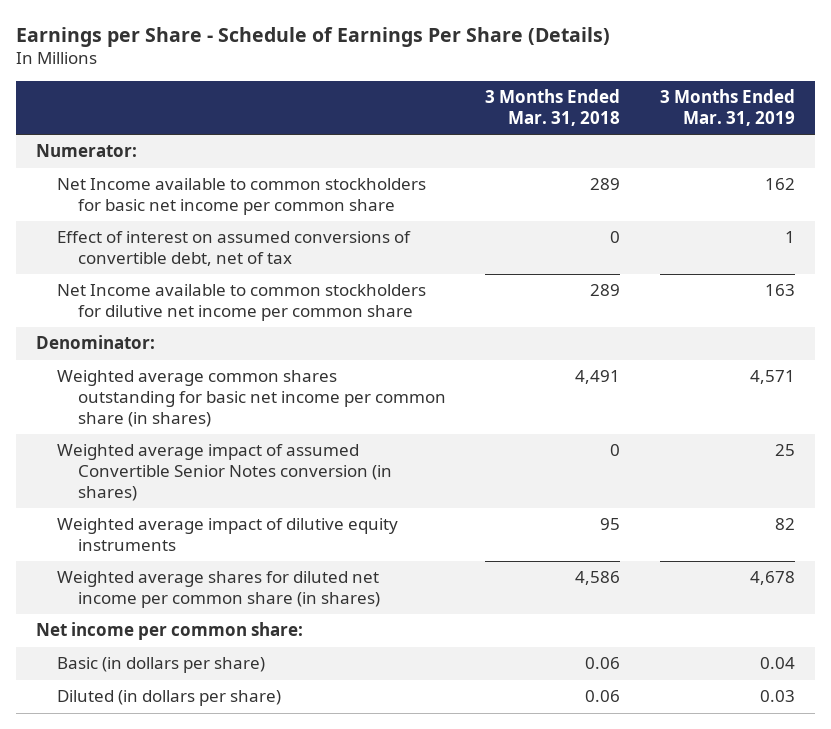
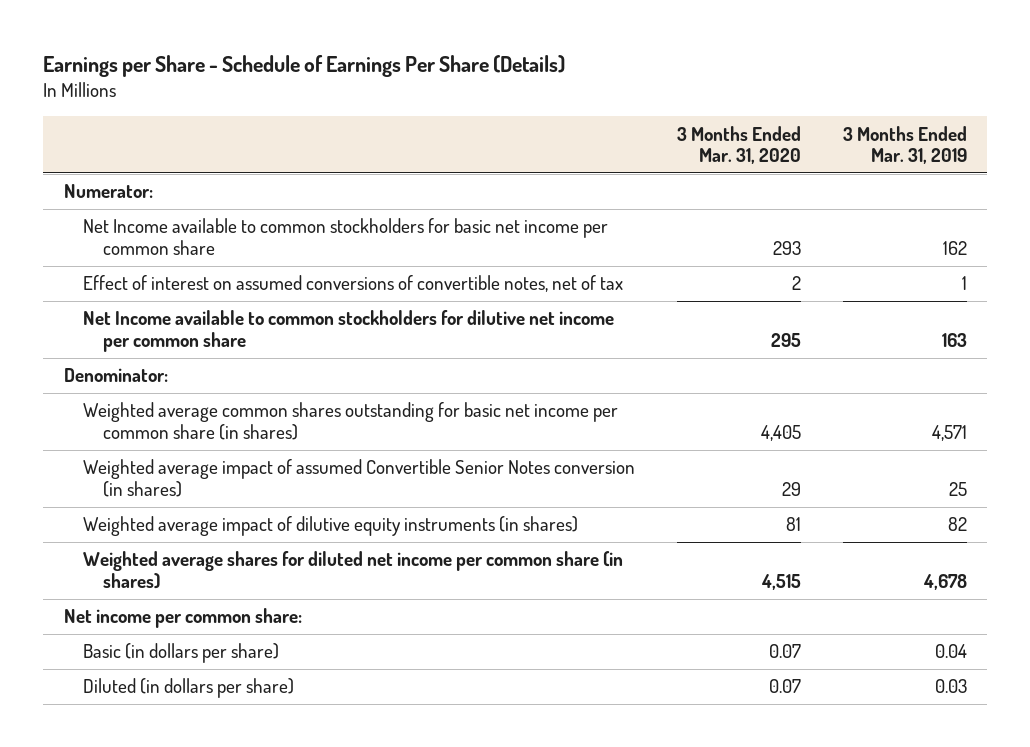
[485,89,621,127] 3 Months Ended Mar. 31, 2018 -> none
none -> [676,125,801,165] 3 Months Ended Mar. 31, 2020
[56,231,411,267] Effect of interest on assumed conversions of convertible debt, net of tax -> [83,275,624,293] Effect of interest on assumed conversions of convertible notes, net of tax
[56,518,398,552] Weighted average impact of dilutive equity instruments -> [83,516,579,537] Weighted average impact of dilutive equity instruments (in shares)

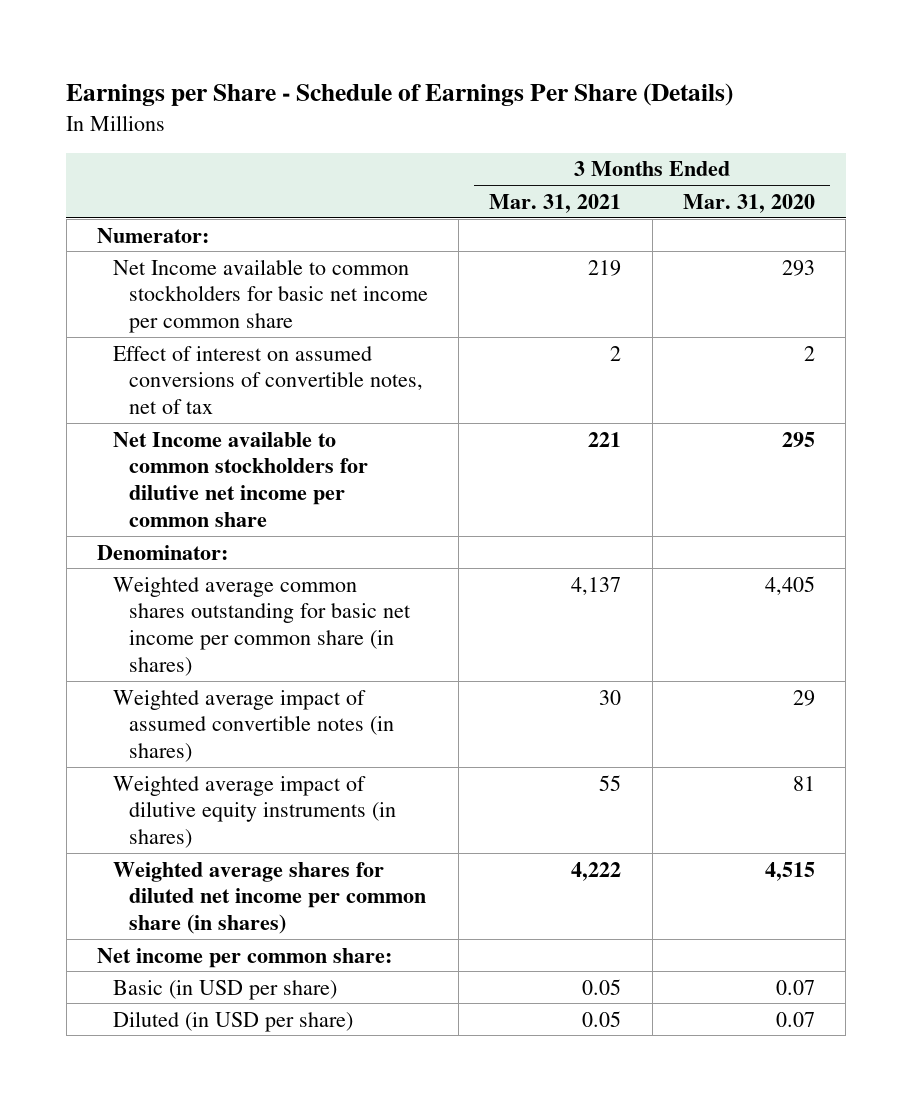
[842,125,967,165] 3 Months Ended Mar. 31, 2019 -> none
none -> [489,193,622,213] Mar. 31, 2021
[83,459,636,498] Weighted average impact of assumed Convertible Senior Notes conversion (in shares) -> [112,689,394,762] Weighted average impact of assumed convertible notes (in shares)
[83,643,280,664] Basic (in dollars per share) -> [112,979,337,1000] Basic (in USD per share)
[83,678,295,699] Diluted (in dollars per share) -> [112,1010,353,1032] Diluted (in USD per share)

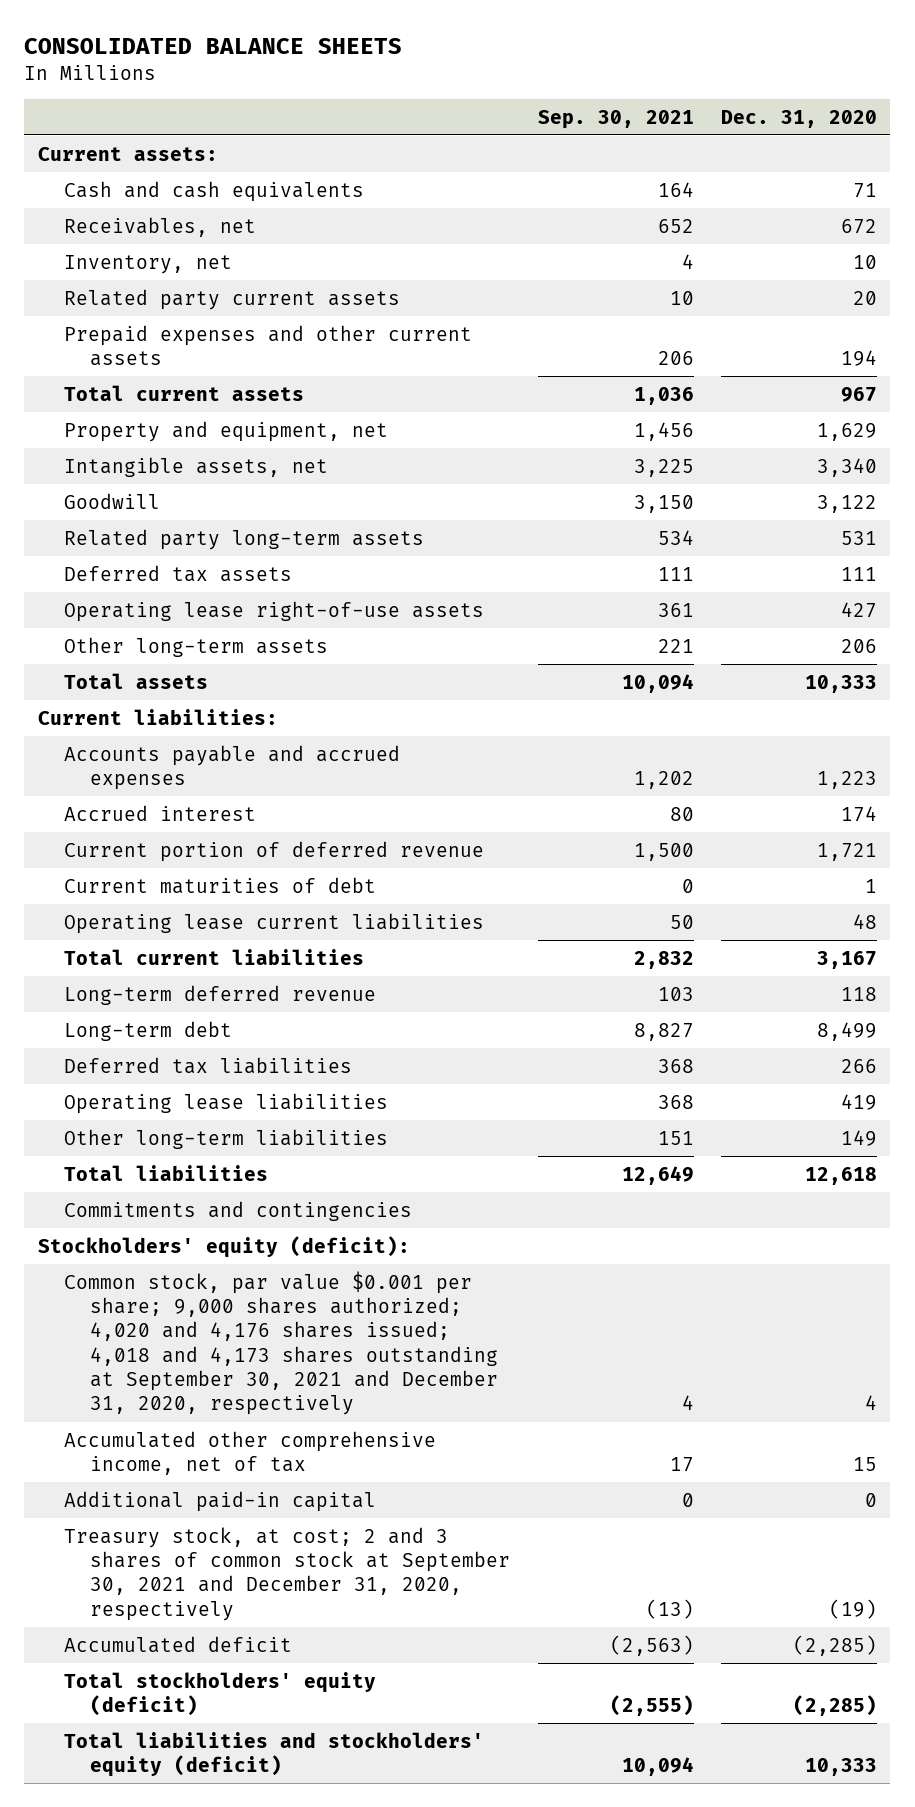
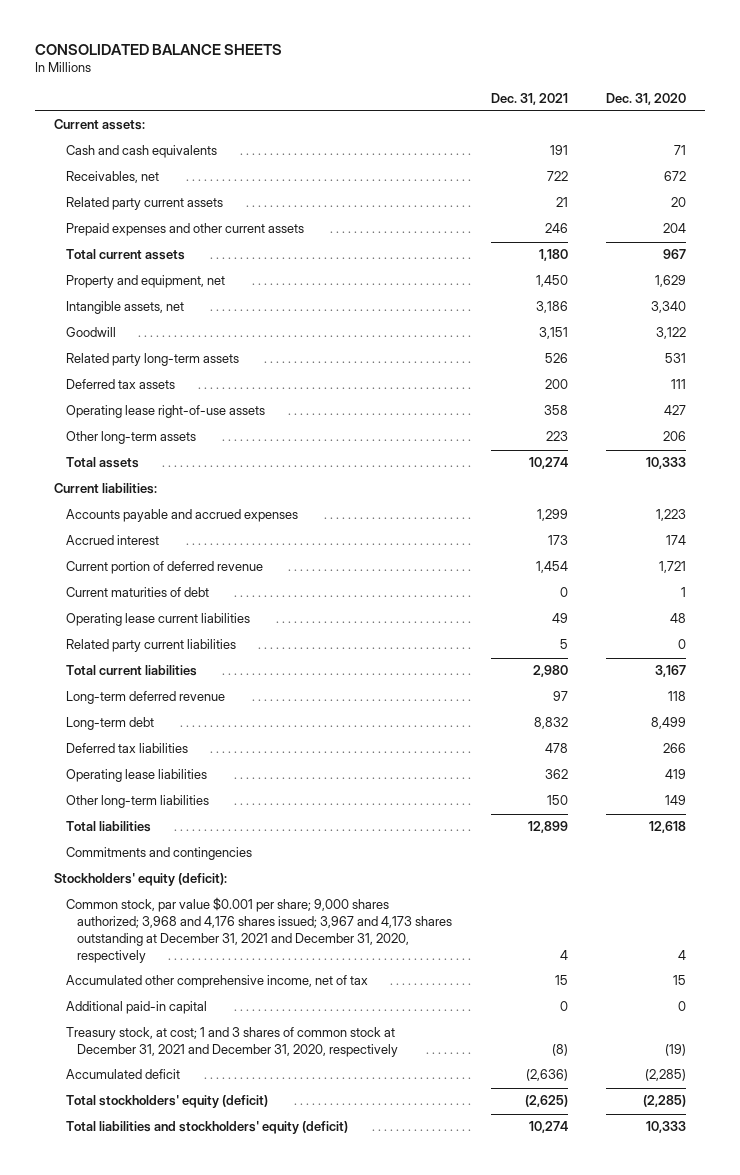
[537,109,694,129] Sep. 30, 2021 -> none
none -> [490,92,568,105] Dec. 31, 2021
[64,254,233,274] Inventory, net -> none
[840,349,877,366] 194 -> [663,223,687,234] 204
none -> [65,639,236,653] Related party current liabilities
[64,1270,499,1416] Common stock, par value $0.001 per share; 9,000 shares authorized; 4,020 and 4,176 shares issued; 4,018 and 4,173 shares outstanding at September 30, 2021 and December 31, 2020, respectively -> [65,897,453,963] Common stock, par value $0.001 per share; 9,000 shares authorized; 3,968 and 4,176 shares issued; 3,967 and 4,173 shares outstanding at December 31, 2021 and December 31, 2020, respectively
[64,1526,511,1621] Treasury stock, at cost; 2 and 3 shares of common stock at September 30, 2021 and December 31, 2020, respectively -> [65,1027,399,1058] Treasury stock, at cost; 1 and 3 shares of common stock at December 31, 2021 and December 31, 2020, respectively

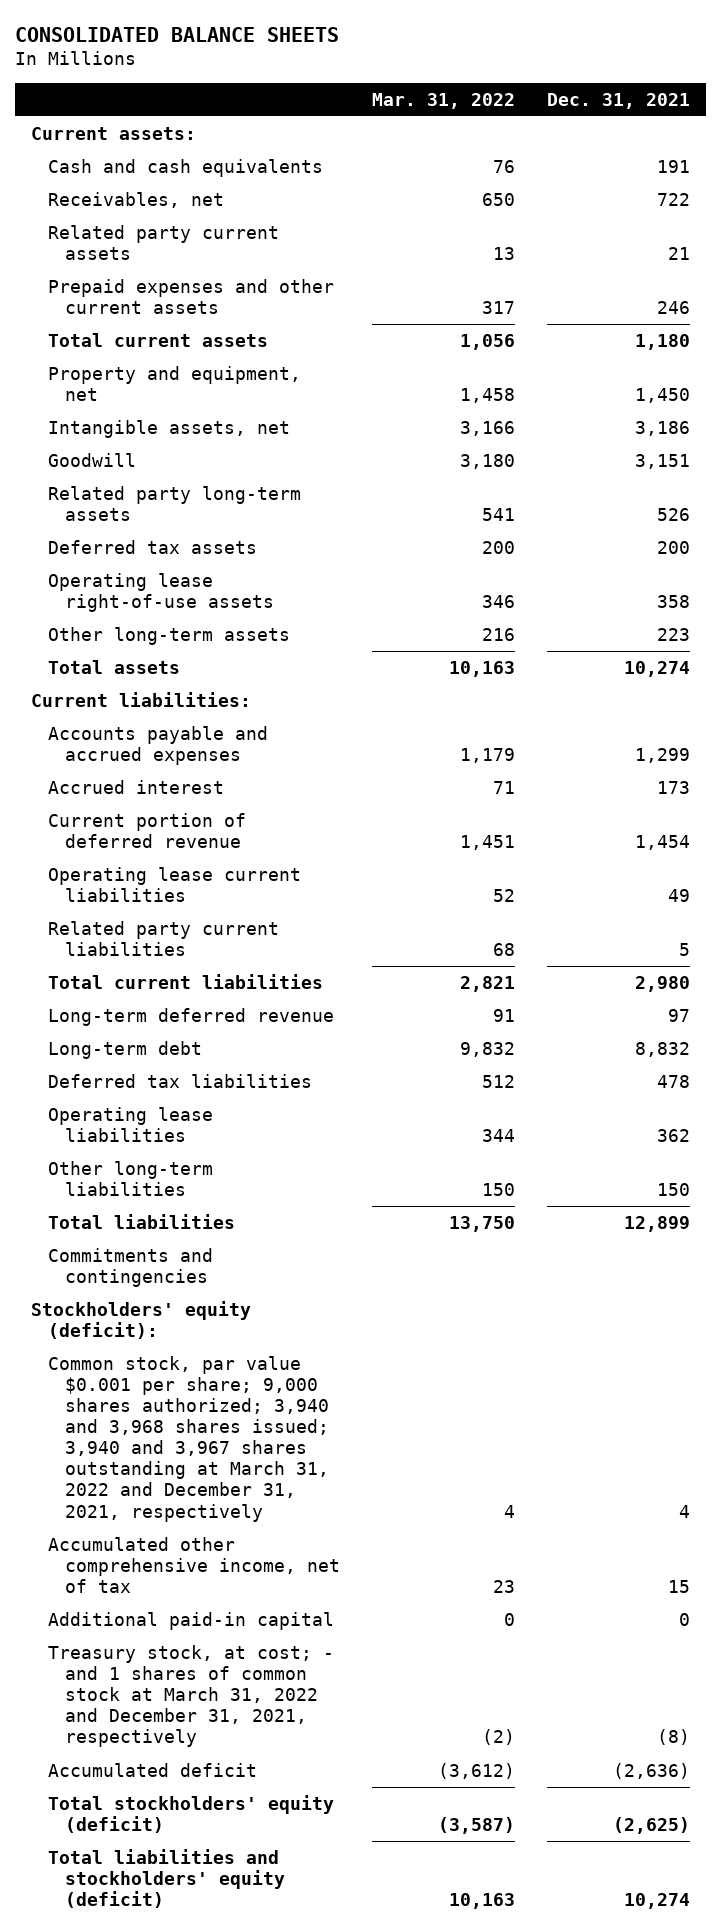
[606,92,687,105] Dec. 31, 2020 -> none
none -> [371,92,515,109] Mar. 31, 2022
[65,587,209,598] Current maturities of debt -> none
[65,897,453,963] Common stock, par value $0.001 per share; 9,000 shares authorized; 3,968 and 4,176 shares issued; 3,967 and 4,173 shares outstanding at December 31, 2021 and December 31, 2020, respectively -> [47,1355,329,1522] Common stock, par value $0.001 per share; 9,000 shares authorized; 3,940 and 3,968 shares issued; 3,940 and 3,967 shares outstanding at March 31, 2022 and December 31, 2021, respectively
[65,1027,399,1058] Treasury stock, at cost; 1 and 3 shares of common stock at December 31, 2021 and December 31, 2020, respectively -> [47,1644,334,1748] Treasury stock, at cost; - and 1 shares of common stock at March 31, 2022 and December 31, 2021, respectively

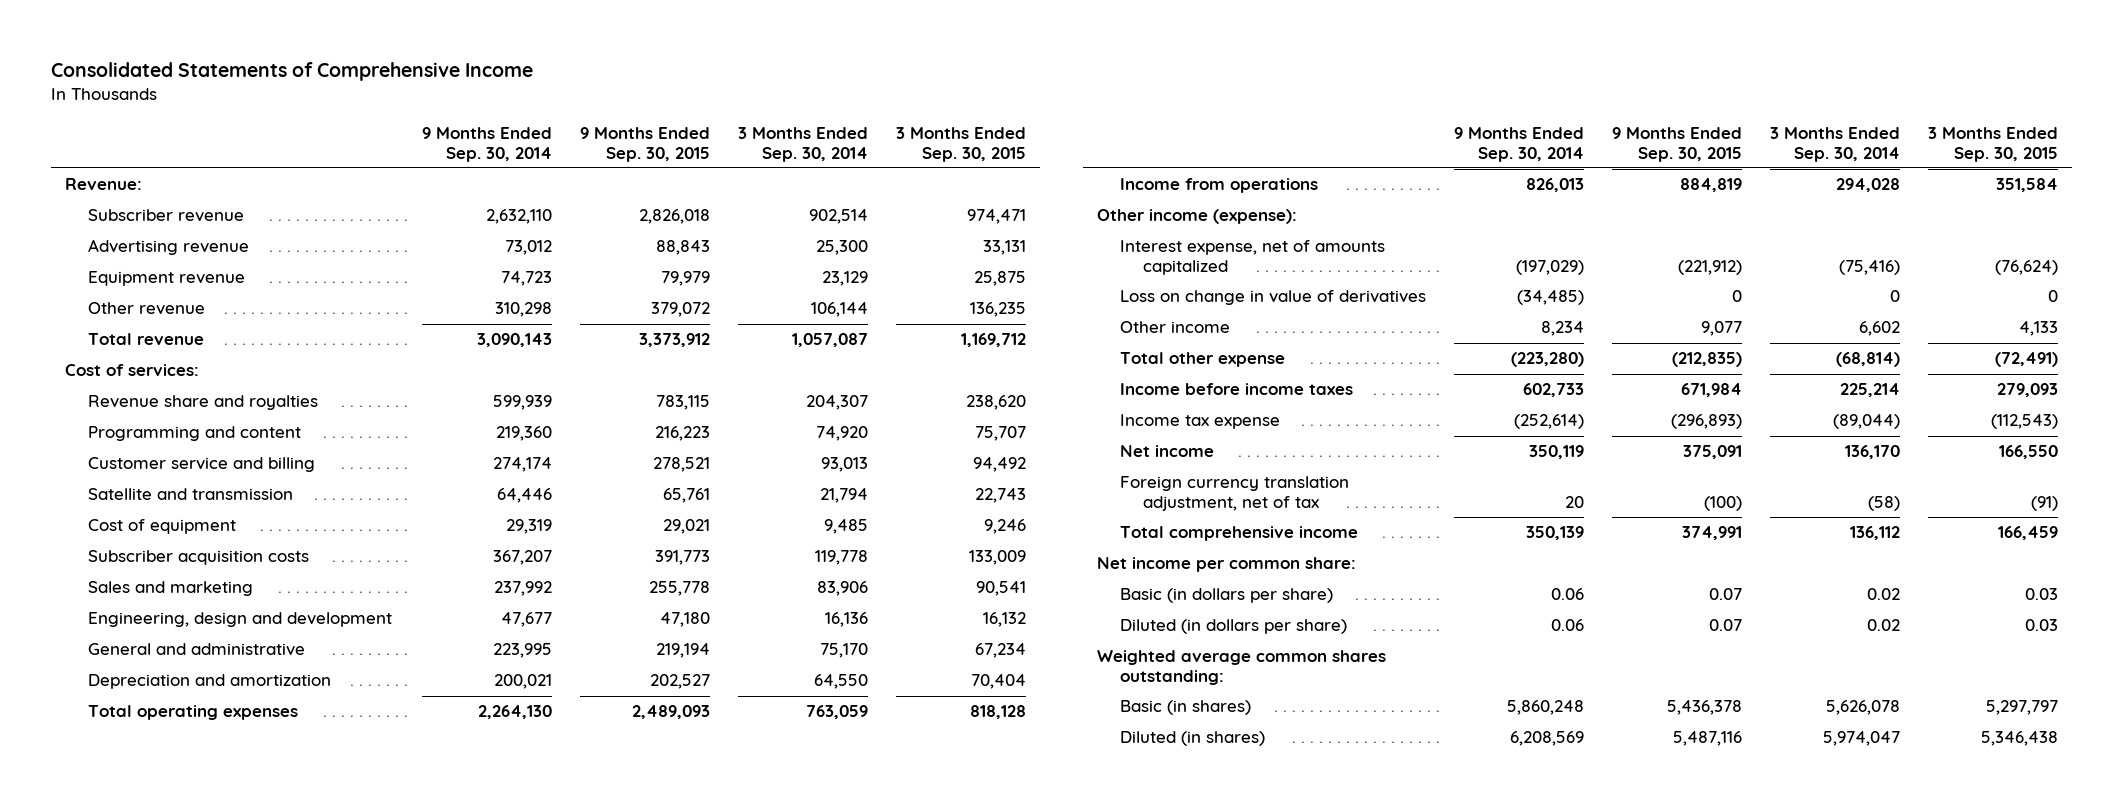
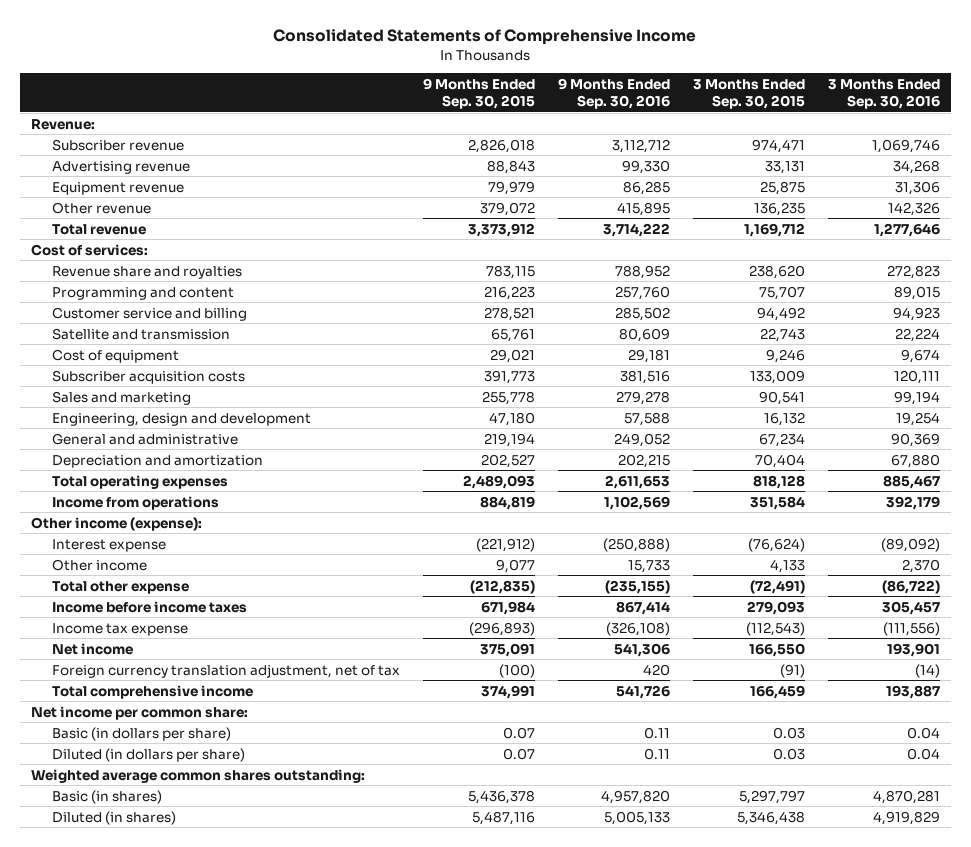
[422,126,553,162] 9 Months Ended Sep. 30, 2014 -> none
[738,126,869,162] 3 Months Ended Sep. 30, 2014 -> none
none -> [557,77,670,110] 9 Months Ended Sep. 30, 2016
none -> [827,78,940,110] 3 Months Ended Sep. 30, 2016
[1119,290,1426,306] Loss on change in value of derivatives -> none
[1119,240,1385,276] Interest expense, net of amounts capitalized -> [52,538,167,552] Interest expense

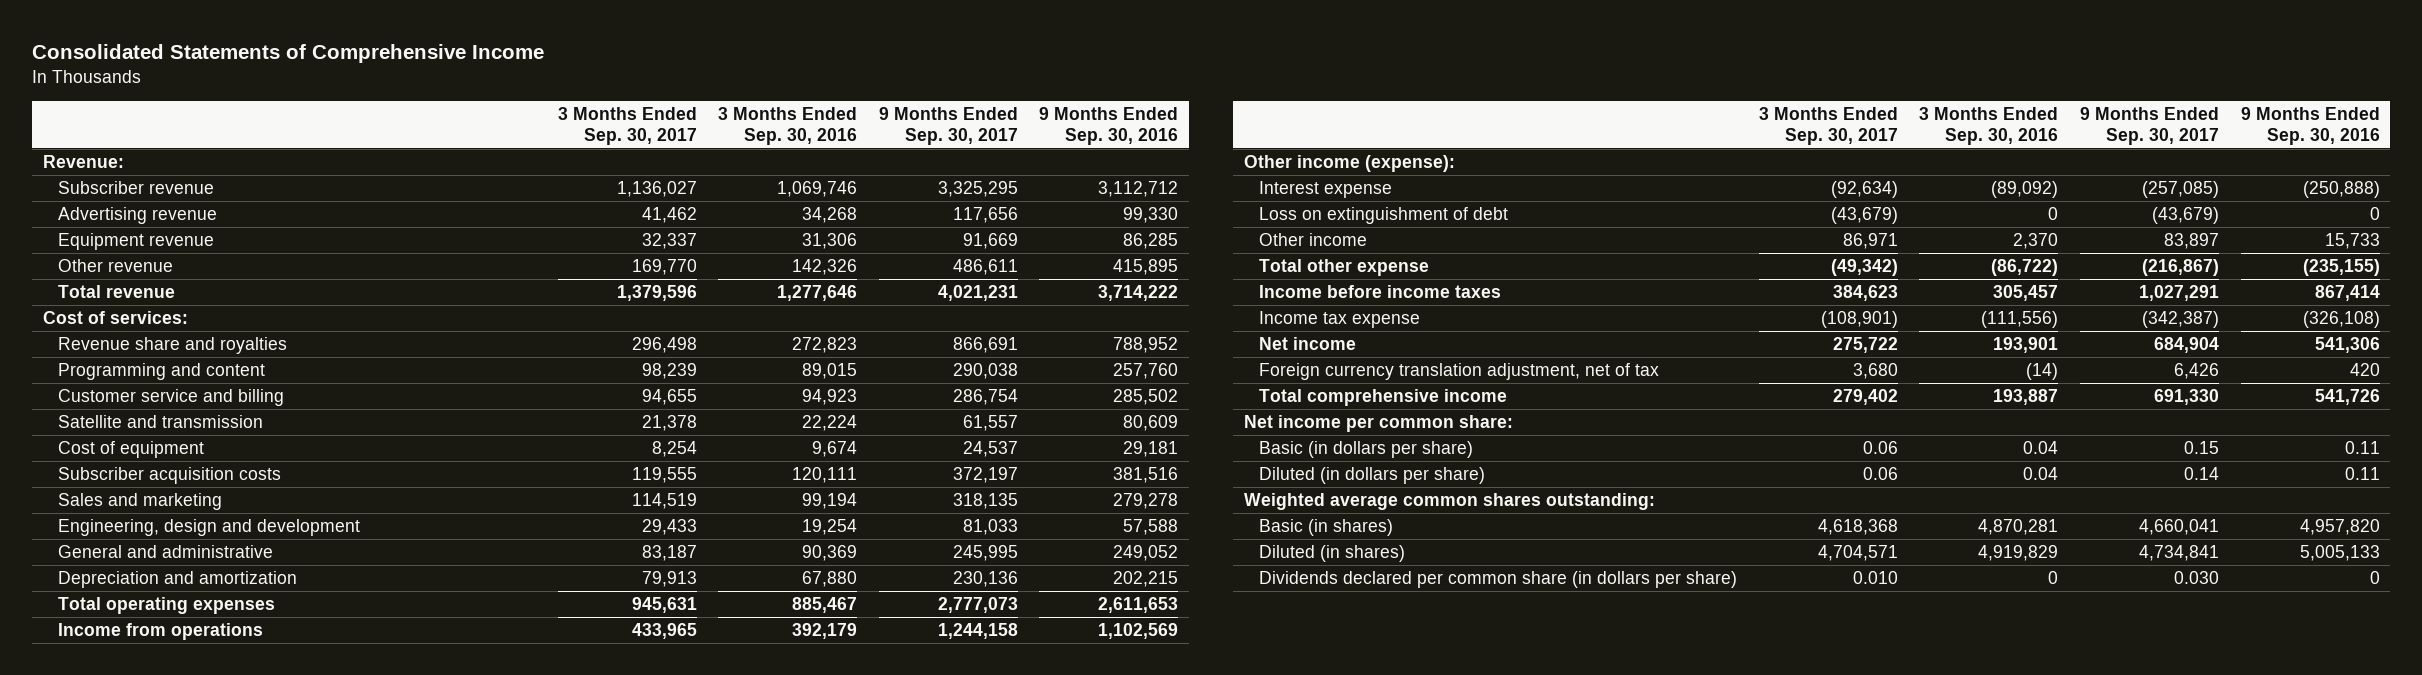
[422,77,535,110] 9 Months Ended Sep. 30, 2015 -> none
[692,78,805,110] 3 Months Ended Sep. 30, 2015 -> none
none -> [557,106,697,146] 3 Months Ended Sep. 30, 2017
none -> [878,106,1018,146] 9 Months Ended Sep. 30, 2017
none -> [1259,206,1509,224] Loss on extinguishment of debt
none -> [1259,570,1738,588] Dividends declared per common share (in dollars per share)

